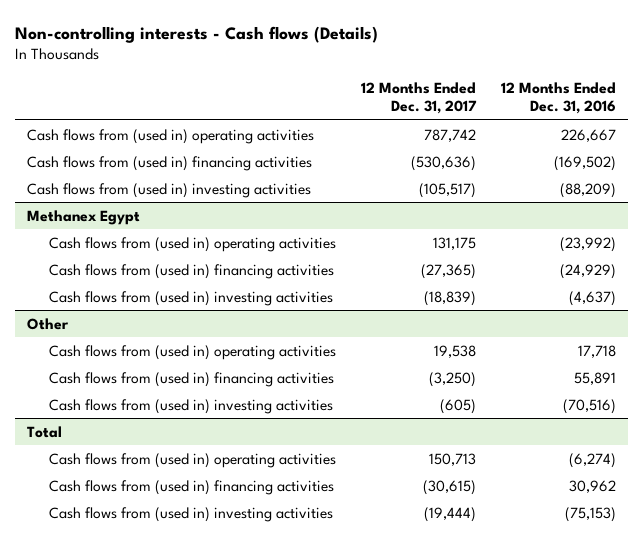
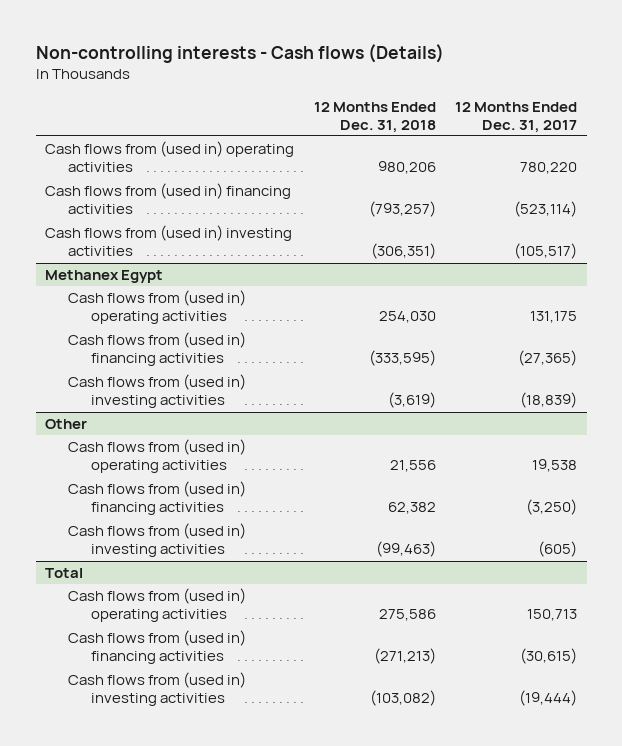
[500,82,616,115] 12 Months Ended Dec. 31, 2016 -> none
none -> [313,101,436,133] 12 Months Ended Dec. 31, 2018
[423,128,476,142] 787,742 -> [519,162,577,175] 780,220
[410,155,476,171] (530,636) -> [513,201,577,218] (523,114)

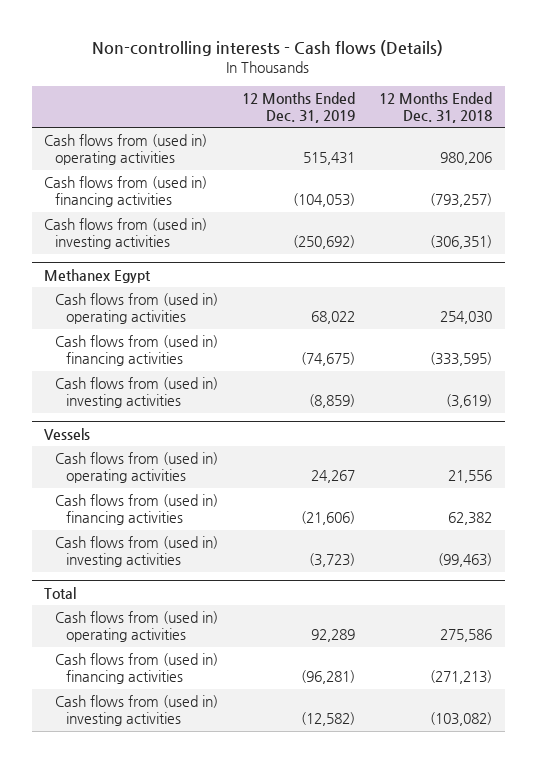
[454,101,577,133] 12 Months Ended Dec. 31, 2017 -> none
none -> [242,91,356,123] 12 Months Ended Dec. 31, 2019
[45,419,88,430] Other -> [43,427,90,440] Vessels

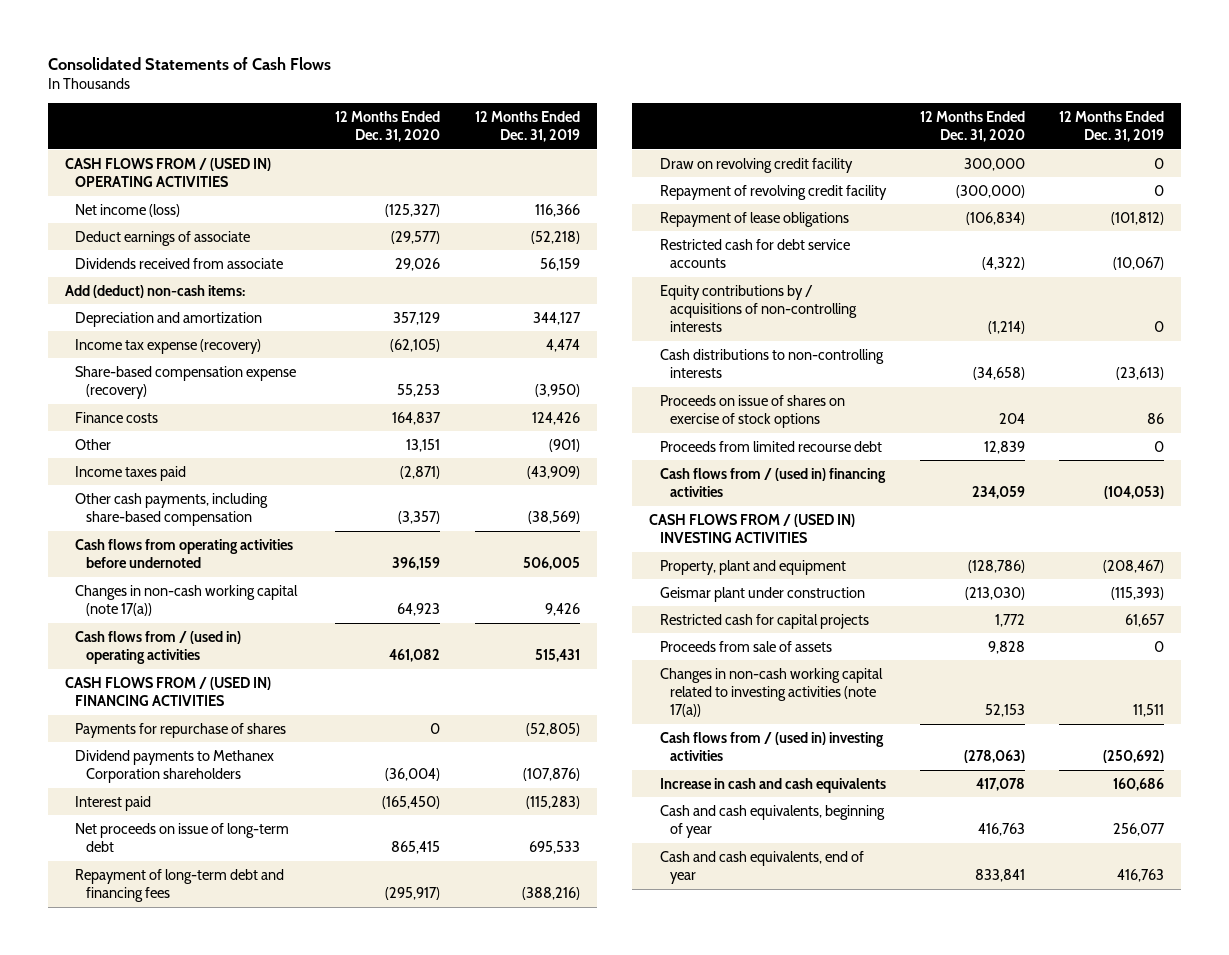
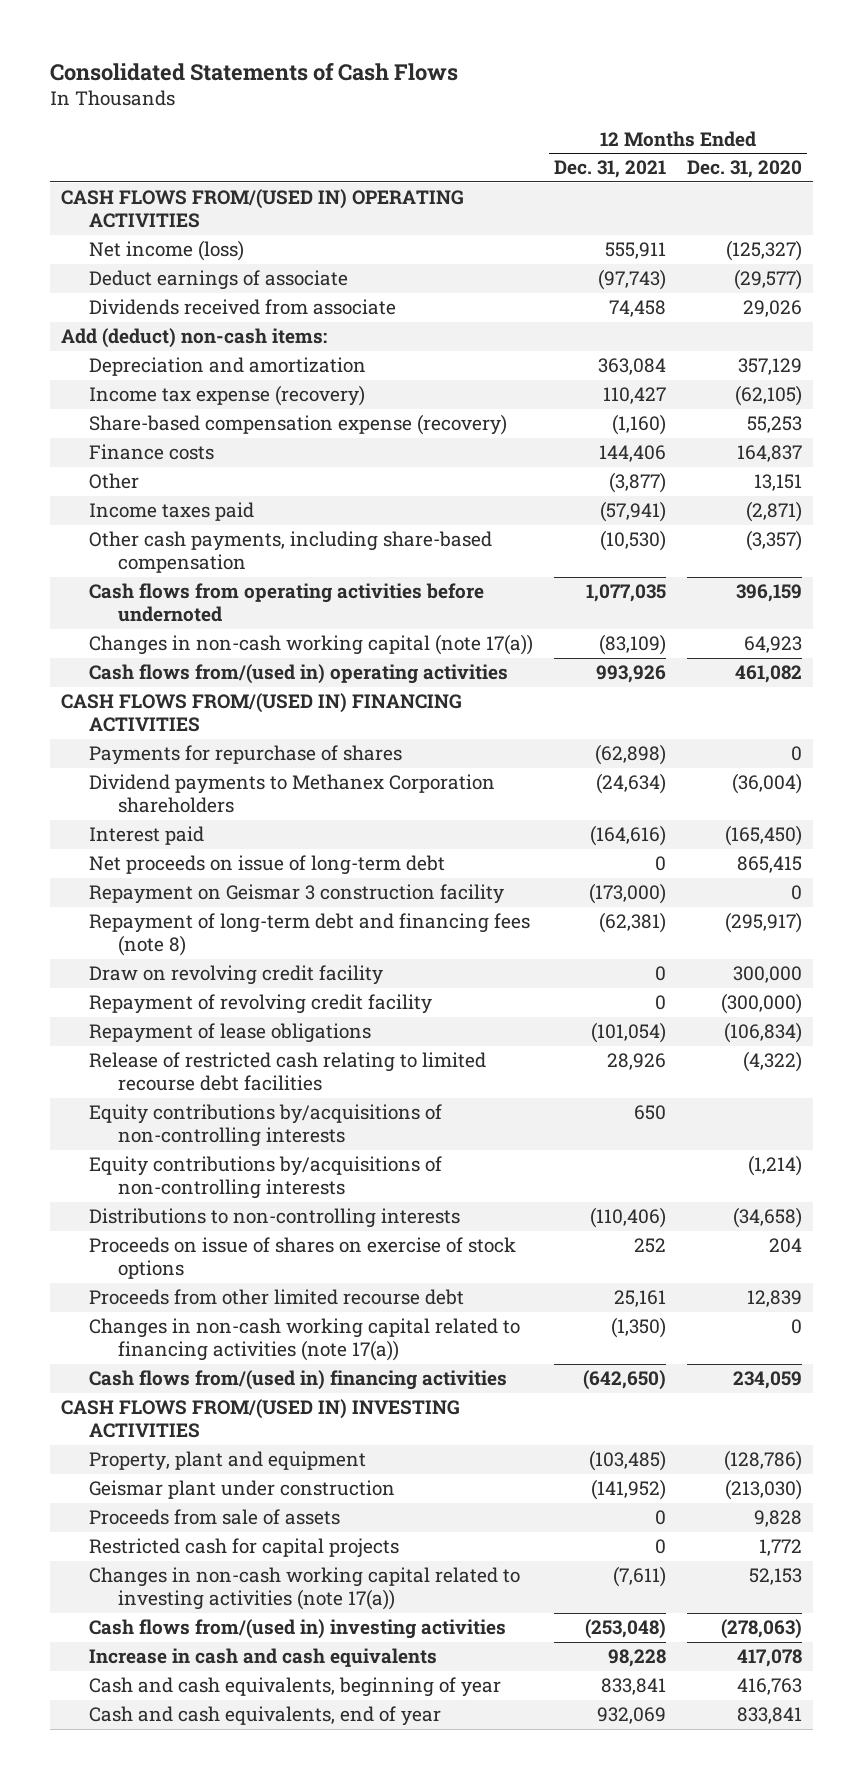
[474,110,580,143] 12 Months Ended Dec. 31, 2019 -> none
none -> [554,160,667,179] Dec. 31, 2021
[64,157,271,187] CASH FLOWS FROM / (USED IN) OPERATING ACTIVITIES -> [60,189,464,229] CASH FLOWS FROM/(USED IN) OPERATING ACTIVITIES
[75,630,242,664] Cash flows from / (used in) operating activities -> [89,664,509,685] Cash flows from/(used in) operating activities
[64,676,271,706] CASH FLOWS FROM / (USED IN) FINANCING ACTIVITIES -> [60,693,462,733] CASH FLOWS FROM/(USED IN) FINANCING ACTIVITIES
none -> [89,884,505,905] Repayment on Geismar 3 construction facility
[75,868,285,902] Repayment of long-term debt and financing fees -> [89,913,531,957] Repayment of long-term debt and financing fees (note 8)
[659,238,850,268] Restricted cash for debt service accounts -> [89,1052,487,1092] Release of restricted cash relating to limited recourse debt facilities
none -> [89,1104,443,1148] Equity contributions by/acquisitions of non-controlling interests
[659,284,858,333] Equity contributions by / acquisitions of non-controlling interests -> [89,1156,443,1200] Equity contributions by/acquisitions of non-controlling interests
[659,348,884,378] Cash distributions to non-controlling interests -> [89,1208,461,1229] Distributions to non-controlling interests
[659,440,882,452] Proceeds from limited recourse debt -> [89,1289,465,1306] Proceeds from other limited recourse debt
none -> [89,1318,521,1362] Changes in non-cash working capital related to financing activities (note 17(a))
[659,467,886,497] Cash flows from / (used in) financing activities -> [89,1370,508,1391] Cash flows from/(used in) financing activities
[649,513,856,543] CASH FLOWS FROM / (USED IN) INVESTING ACTIVITIES -> [60,1399,460,1439] CASH FLOWS FROM/(USED IN) INVESTING ACTIVITIES
[659,613,869,629] Restricted cash for capital projects -> [89,1538,400,1559] Restricted cash for capital projects
[659,731,884,761] Cash flows from / (used in) investing activities -> [89,1619,507,1640] Cash flows from/(used in) investing activities

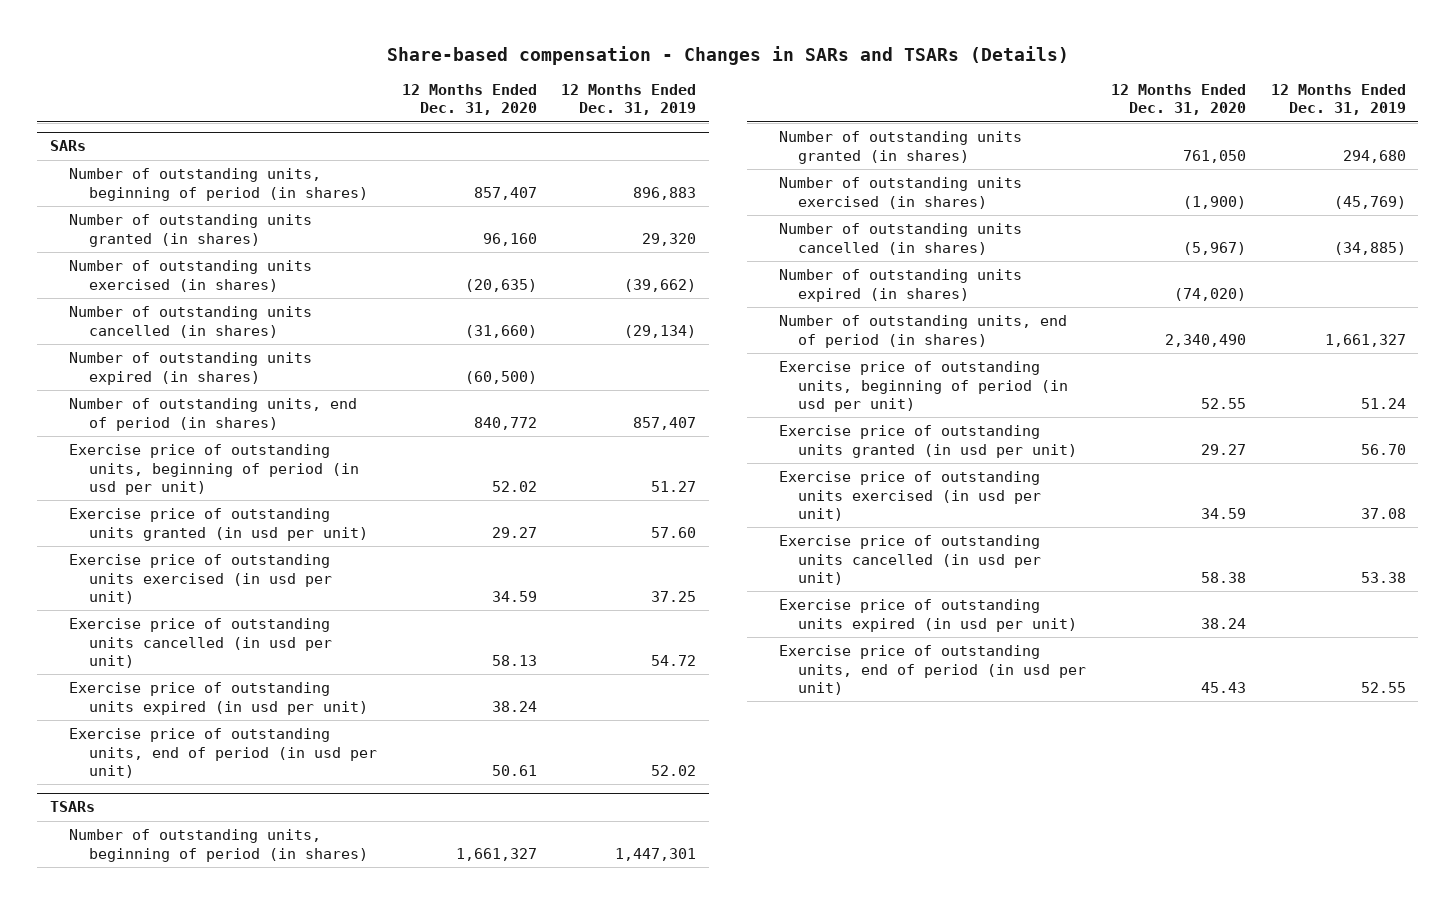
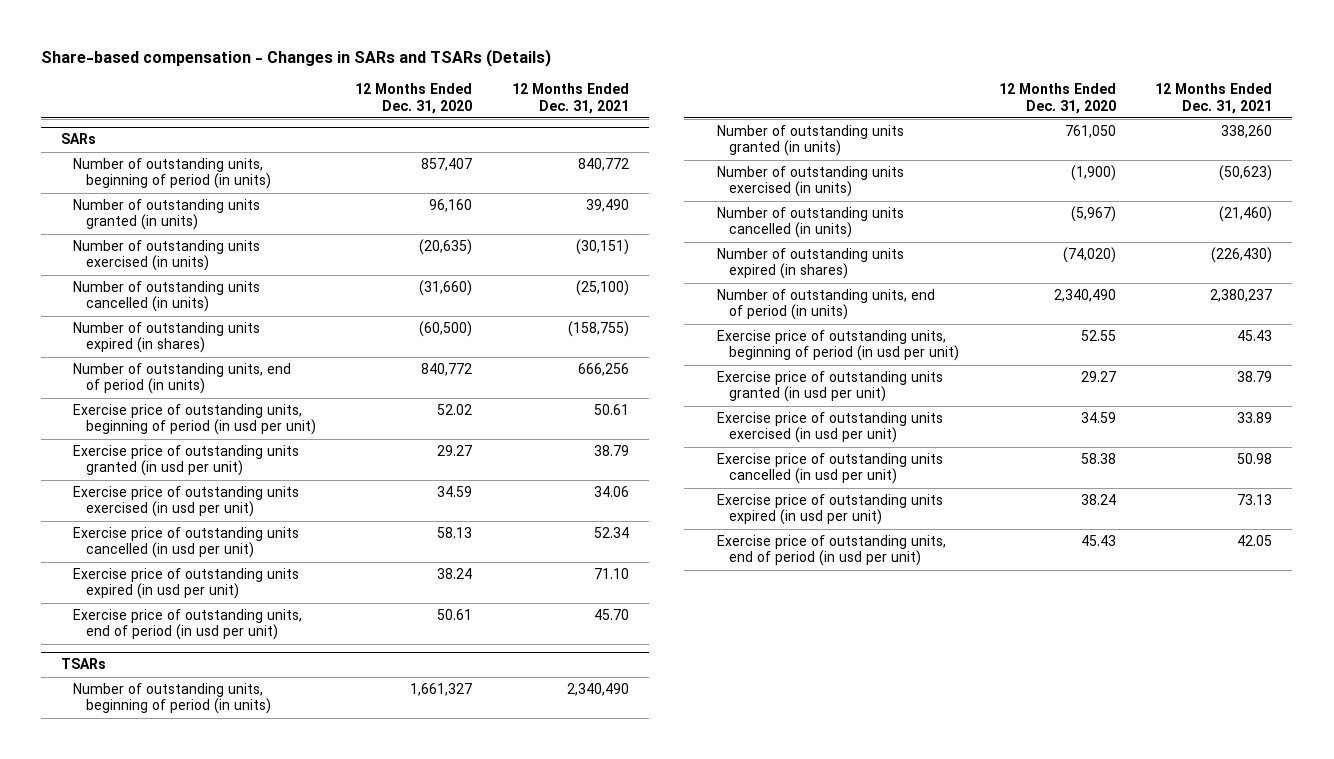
[561,84,697,116] 12 Months Ended Dec. 31, 2019 -> none
none -> [512,83,630,114] 12 Months Ended Dec. 31, 2021
[69,168,368,201] Number of outstanding units, beginning of period (in shares) -> [73,158,271,190] Number of outstanding units, beginning of period (in units)
[69,214,313,247] Number of outstanding units granted (in shares) -> [73,199,261,231] Number of outstanding units granted (in units)
[69,260,313,292] Number of outstanding units exercised (in shares) -> [73,240,261,272] Number of outstanding units exercised (in units)
[69,306,313,338] Number of outstanding units cancelled (in shares) -> [73,281,261,313] Number of outstanding units cancelled (in units)
[69,398,358,431] Number of outstanding units, end of period (in shares) -> [73,363,292,395] Number of outstanding units, end of period (in units)
[69,829,368,862] Number of outstanding units, beginning of period (in shares) -> [73,683,271,715] Number of outstanding units, beginning of period (in units)
[778,131,1022,164] Number of outstanding units granted (in shares) -> [716,125,904,157] Number of outstanding units granted (in units)
[778,177,1022,209] Number of outstanding units exercised (in shares) -> [716,166,904,198] Number of outstanding units exercised (in units)
[778,223,1022,255] Number of outstanding units cancelled (in shares) -> [716,207,904,239] Number of outstanding units cancelled (in units)
[778,315,1067,348] Number of outstanding units, end of period (in shares) -> [716,289,935,321] Number of outstanding units, end of period (in units)

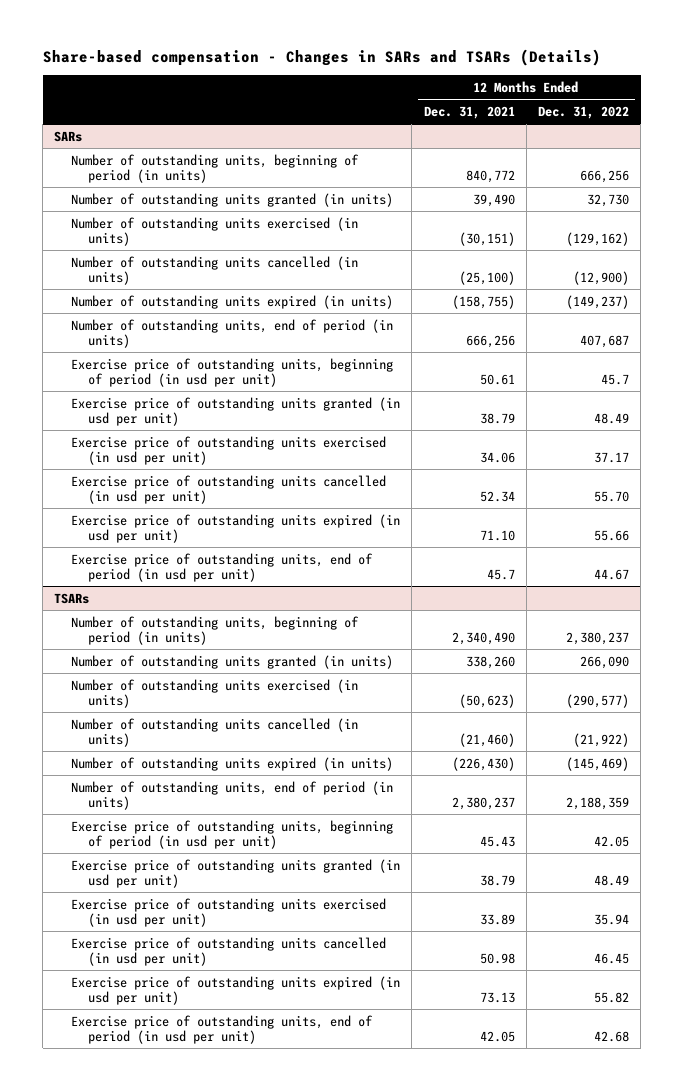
[355,83,473,114] 12 Months Ended Dec. 31, 2020 -> none
none -> [538,105,630,119] Dec. 31, 2022
[73,322,261,354] Number of outstanding units expired (in shares) -> [71,294,394,309] Number of outstanding units expired (in units)
[594,609,630,621] 45.70 -> [486,568,515,580] 45.7
[716,248,904,280] Number of outstanding units expired (in shares) -> [71,756,394,771] Number of outstanding units expired (in units)

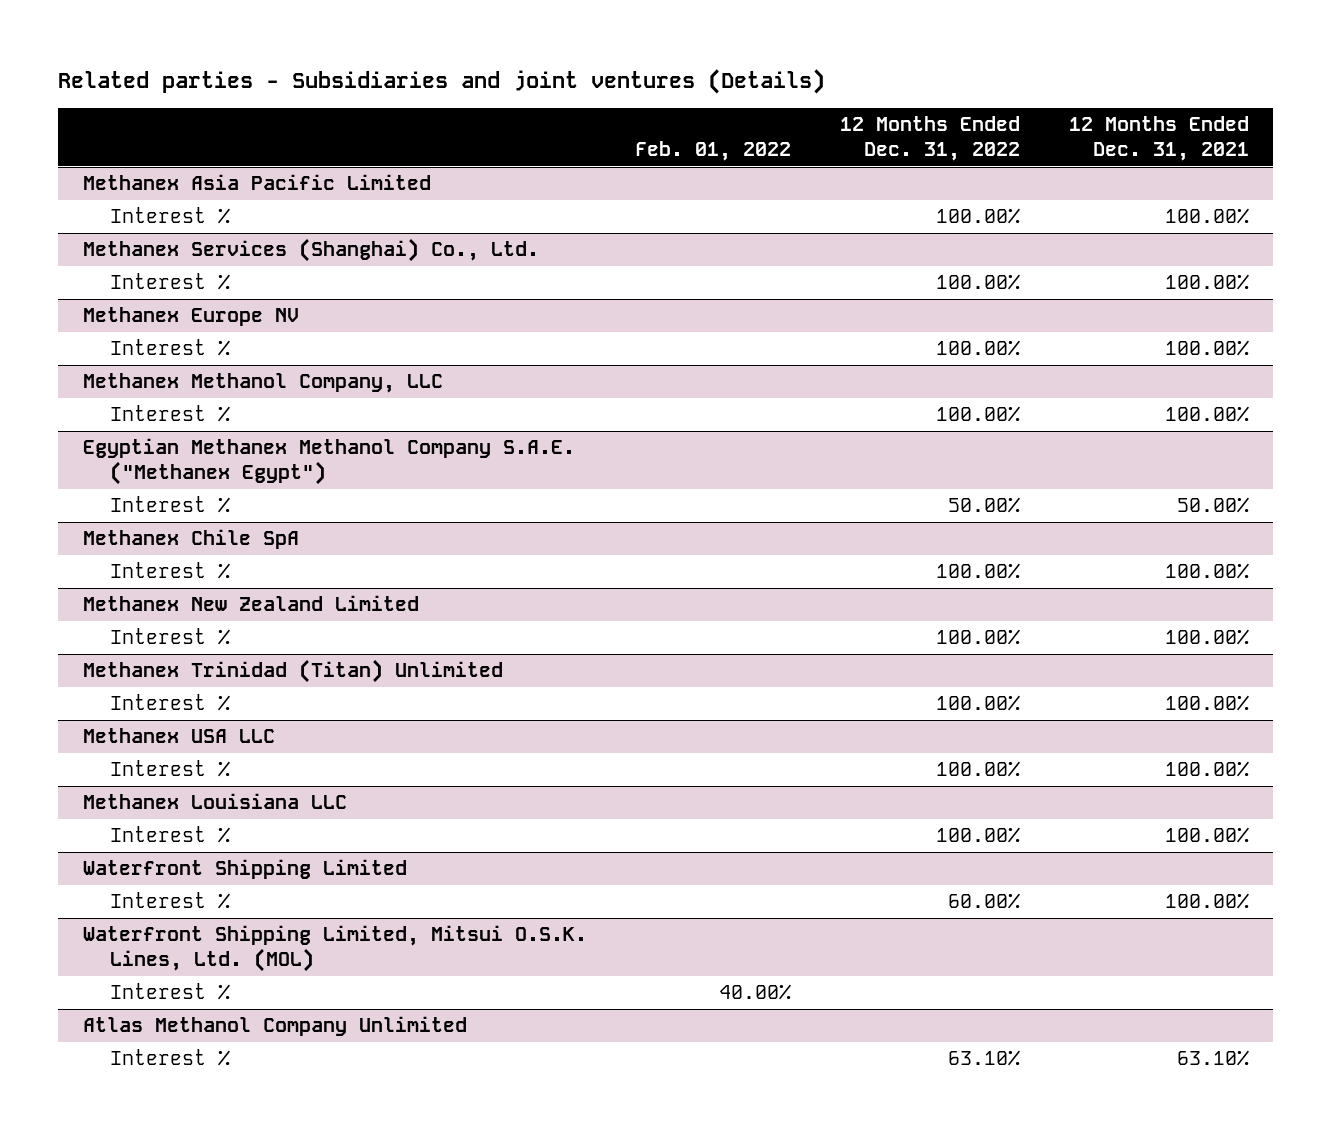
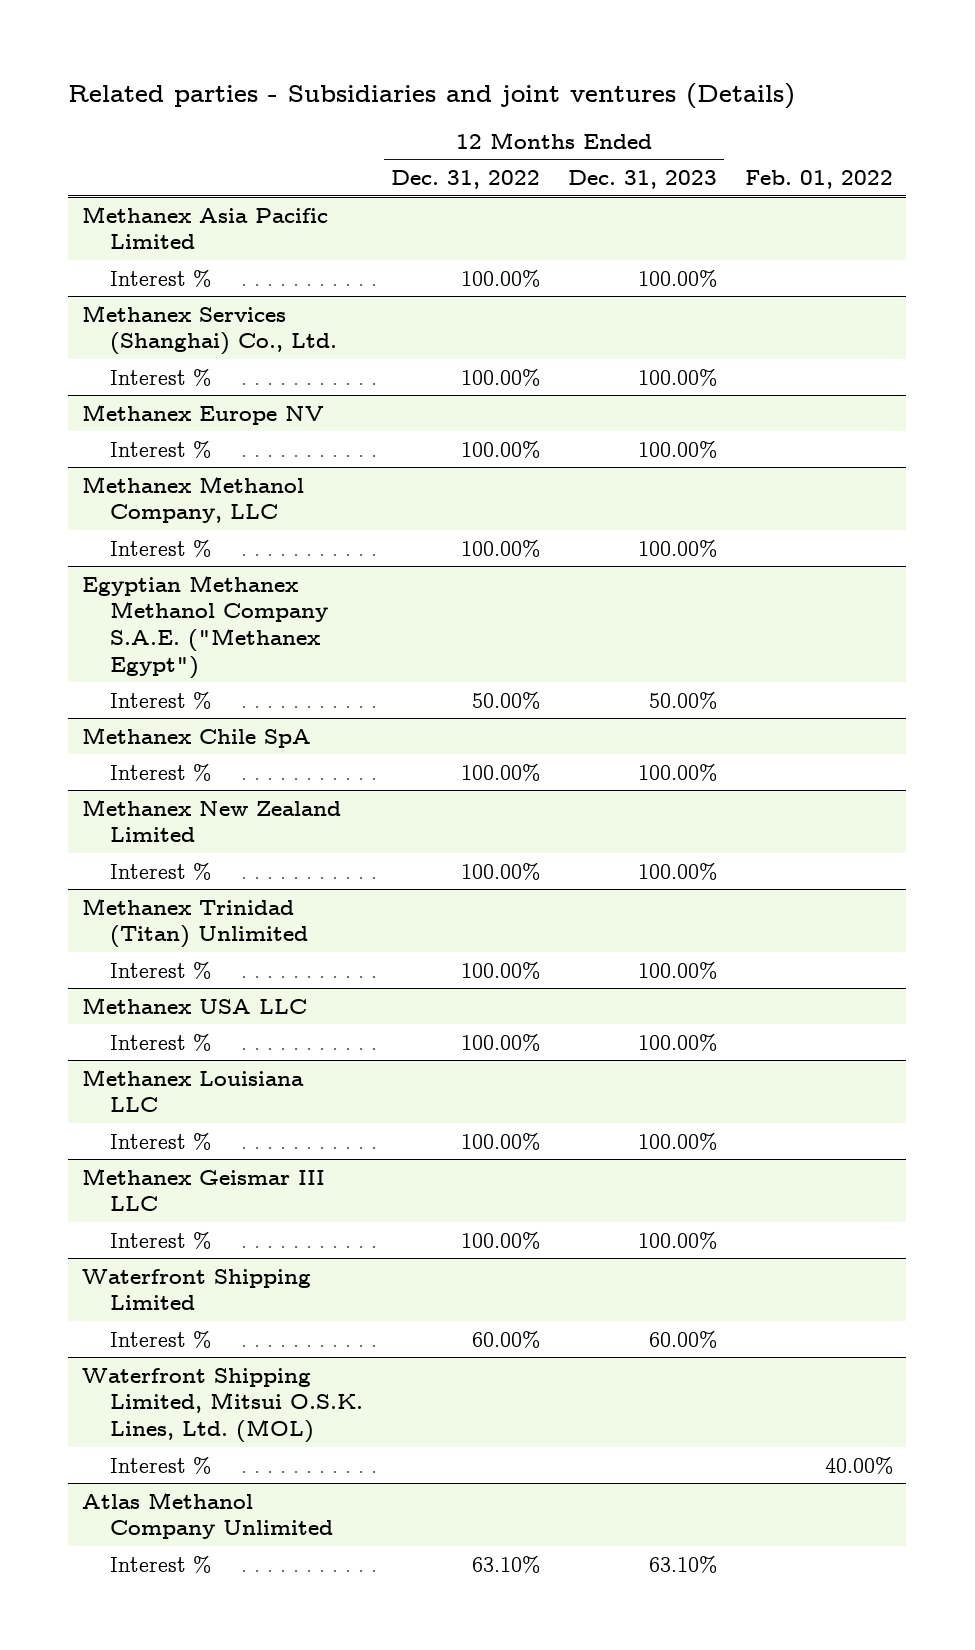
[1068,116,1249,162] 12 Months Ended Dec. 31, 2021 -> none
none -> [567,170,717,190] Dec. 31, 2023
none -> [82,1167,326,1212] Methanex Geismar III LLC
none -> [110,1230,212,1249] Interest %

